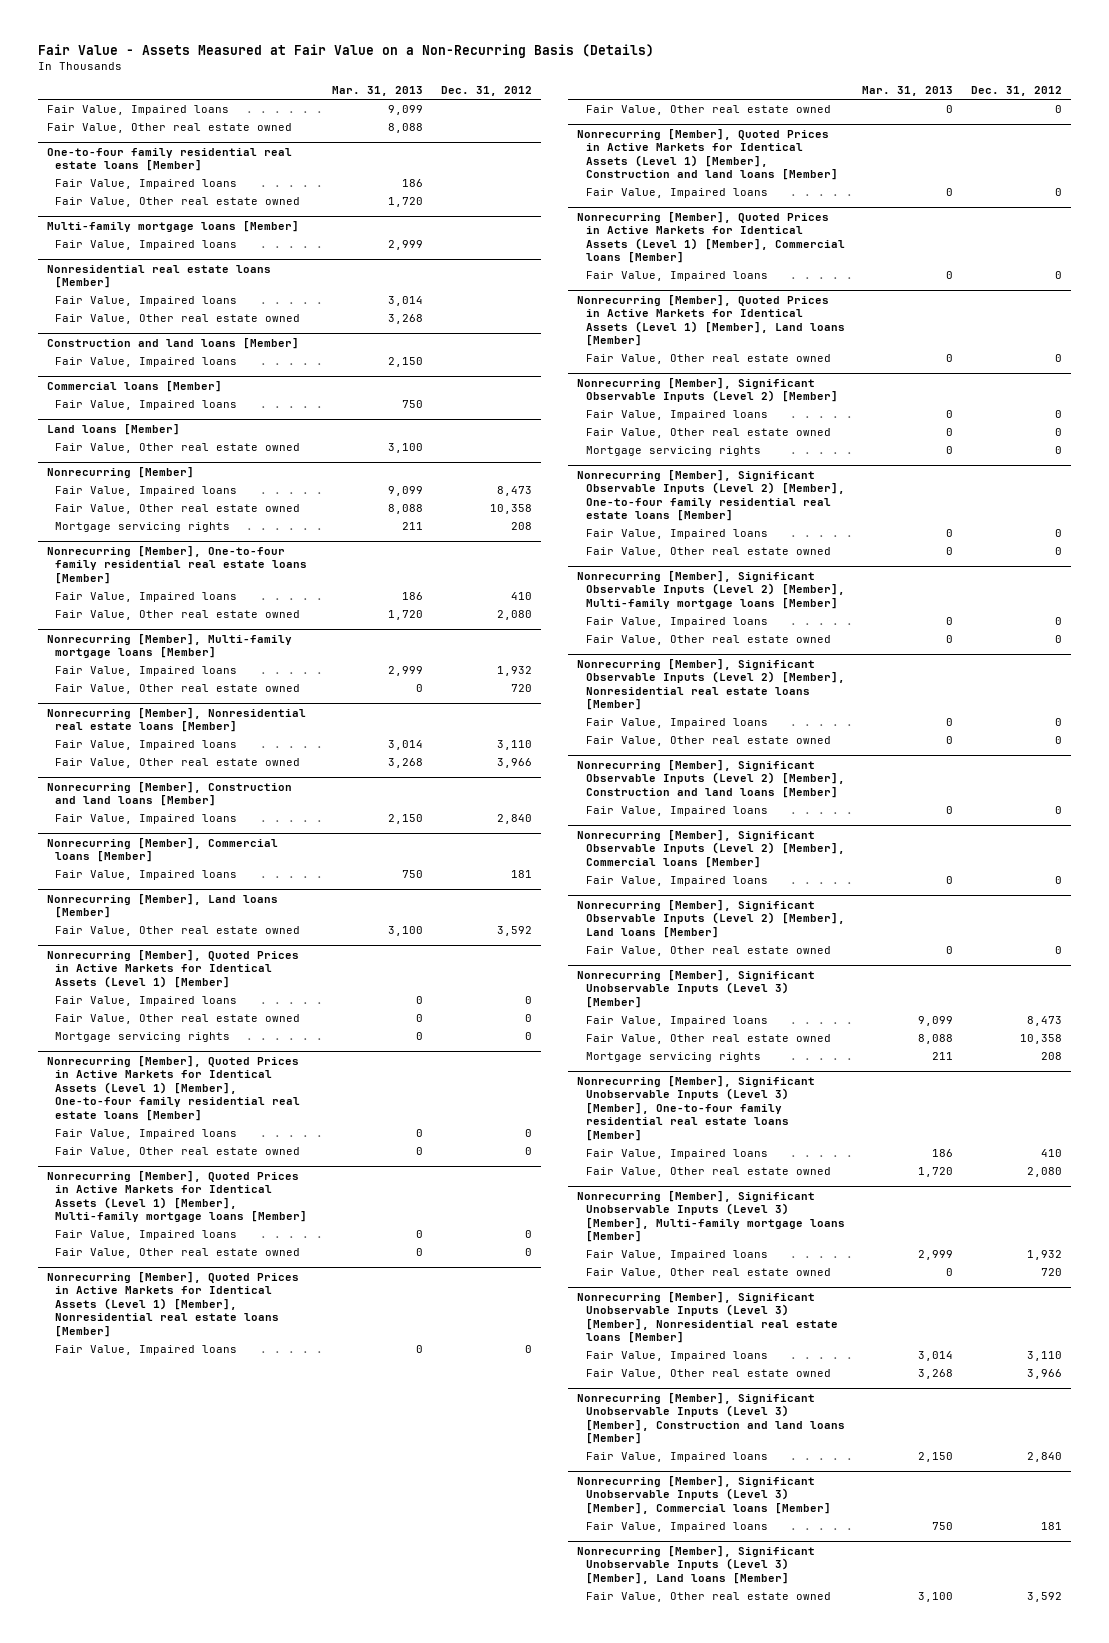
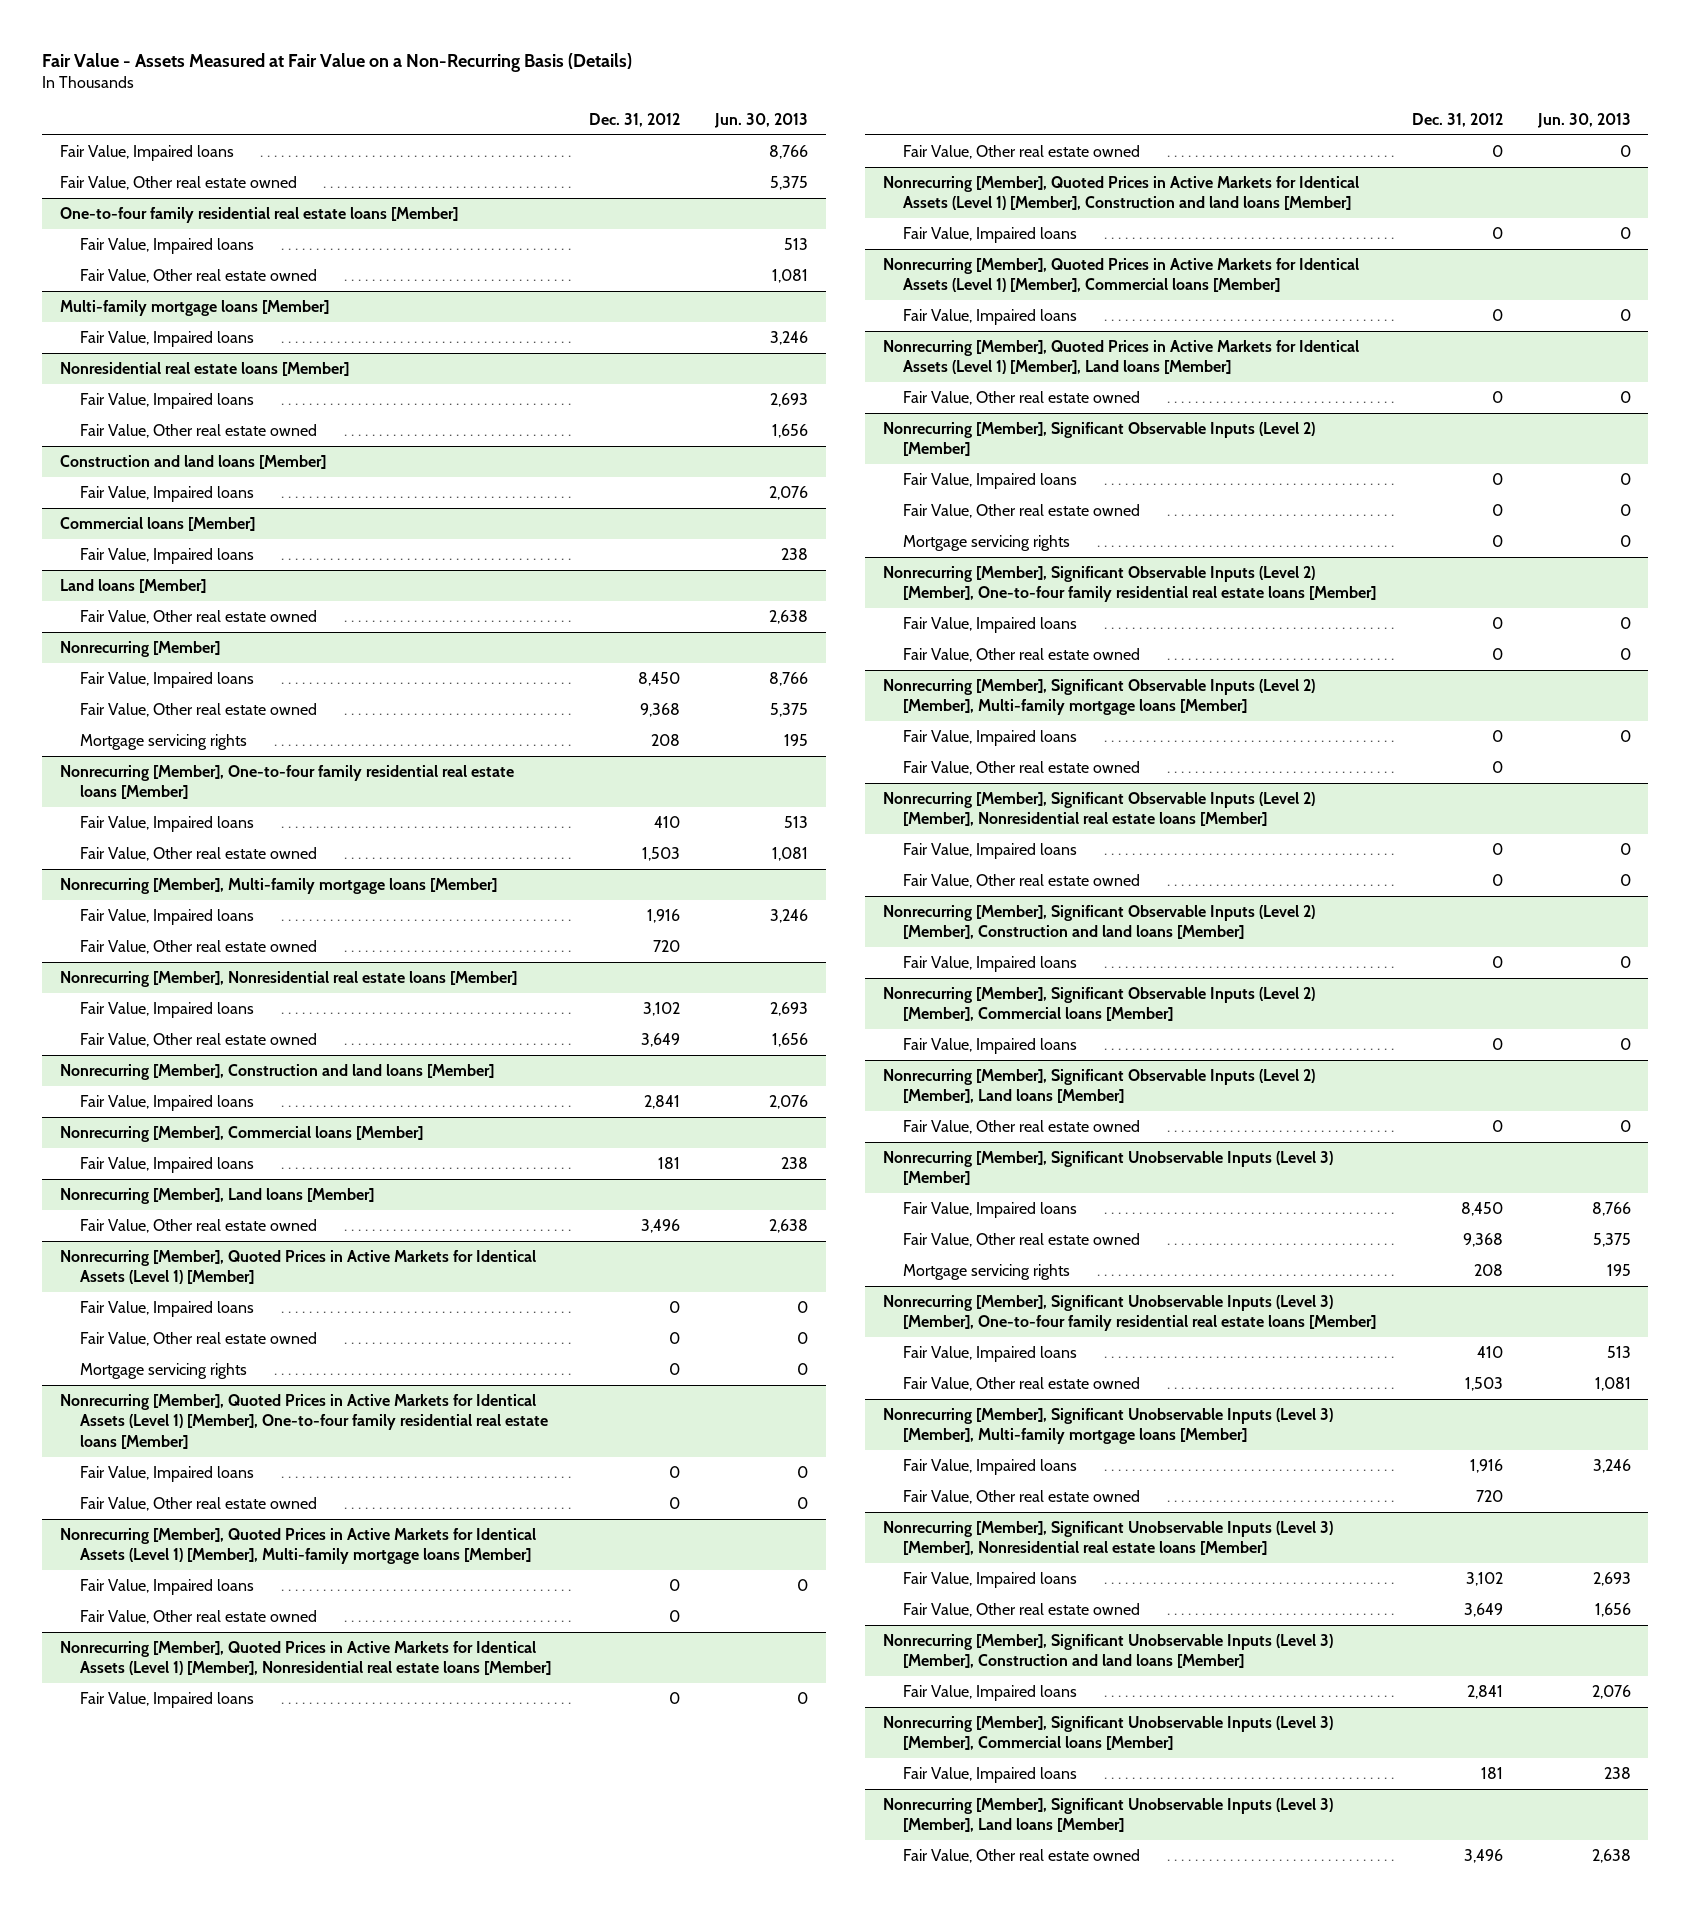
[332,86,424,97] Mar. 31, 2013 -> none
none -> [714,112,809,128] Jun. 30, 2013
[496,486,532,497] 8,473 -> [637,671,680,686] 8,450
[489,504,532,515] 10,358 -> [639,702,680,717] 9,368
[496,610,532,621] 2,080 -> [641,846,680,861] 1,503
[496,666,532,677] 1,932 -> [646,908,680,923] 1,916
[496,740,532,751] 3,110 -> [642,1001,680,1016] 3,102
[496,758,532,769] 3,966 -> [640,1032,680,1047] 3,649
[496,814,532,825] 2,840 -> [643,1094,680,1109] 2,841
[496,926,532,937] 3,592 -> [640,1218,680,1233] 3,496
[1027,1016,1063,1027] 8,473 -> [1460,1201,1503,1216] 8,450
[1020,1034,1063,1045] 10,358 -> [1462,1232,1503,1247] 9,368
[1027,1167,1063,1178] 2,080 -> [1464,1376,1503,1391] 1,503
[1027,1250,1063,1261] 1,932 -> [1469,1458,1503,1473] 1,916
[1027,1351,1063,1362] 3,110 -> [1465,1571,1503,1586] 3,102
[1027,1369,1063,1380] 3,966 -> [1463,1602,1503,1617] 3,649
[1027,1452,1063,1463] 2,840 -> [1466,1684,1503,1699] 2,841
[1027,1592,1063,1603] 3,592 -> [1463,1848,1503,1863] 3,496

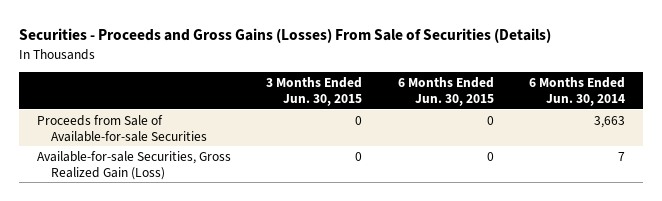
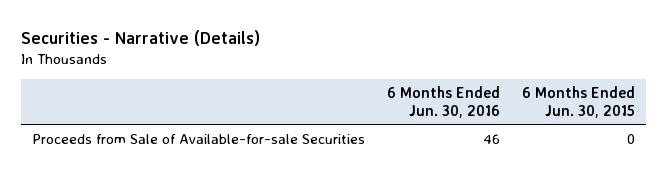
[19,28,552,44] Securities - Proceeds and Gross Gains (Losses) From Sale of Securities (Details) -> [20,29,260,46] Securities - Narrative (Details)
[266,76,363,106] 3 Months Ended Jun. 30, 2015 -> none
[529,76,626,106] 6 Months Ended Jun. 30, 2014 -> none
none -> [386,85,500,118] 6 Months Ended Jun. 30, 2016
[36,150,231,180] Available-for-sale Securities, Gross Realized Gain (Loss) -> none

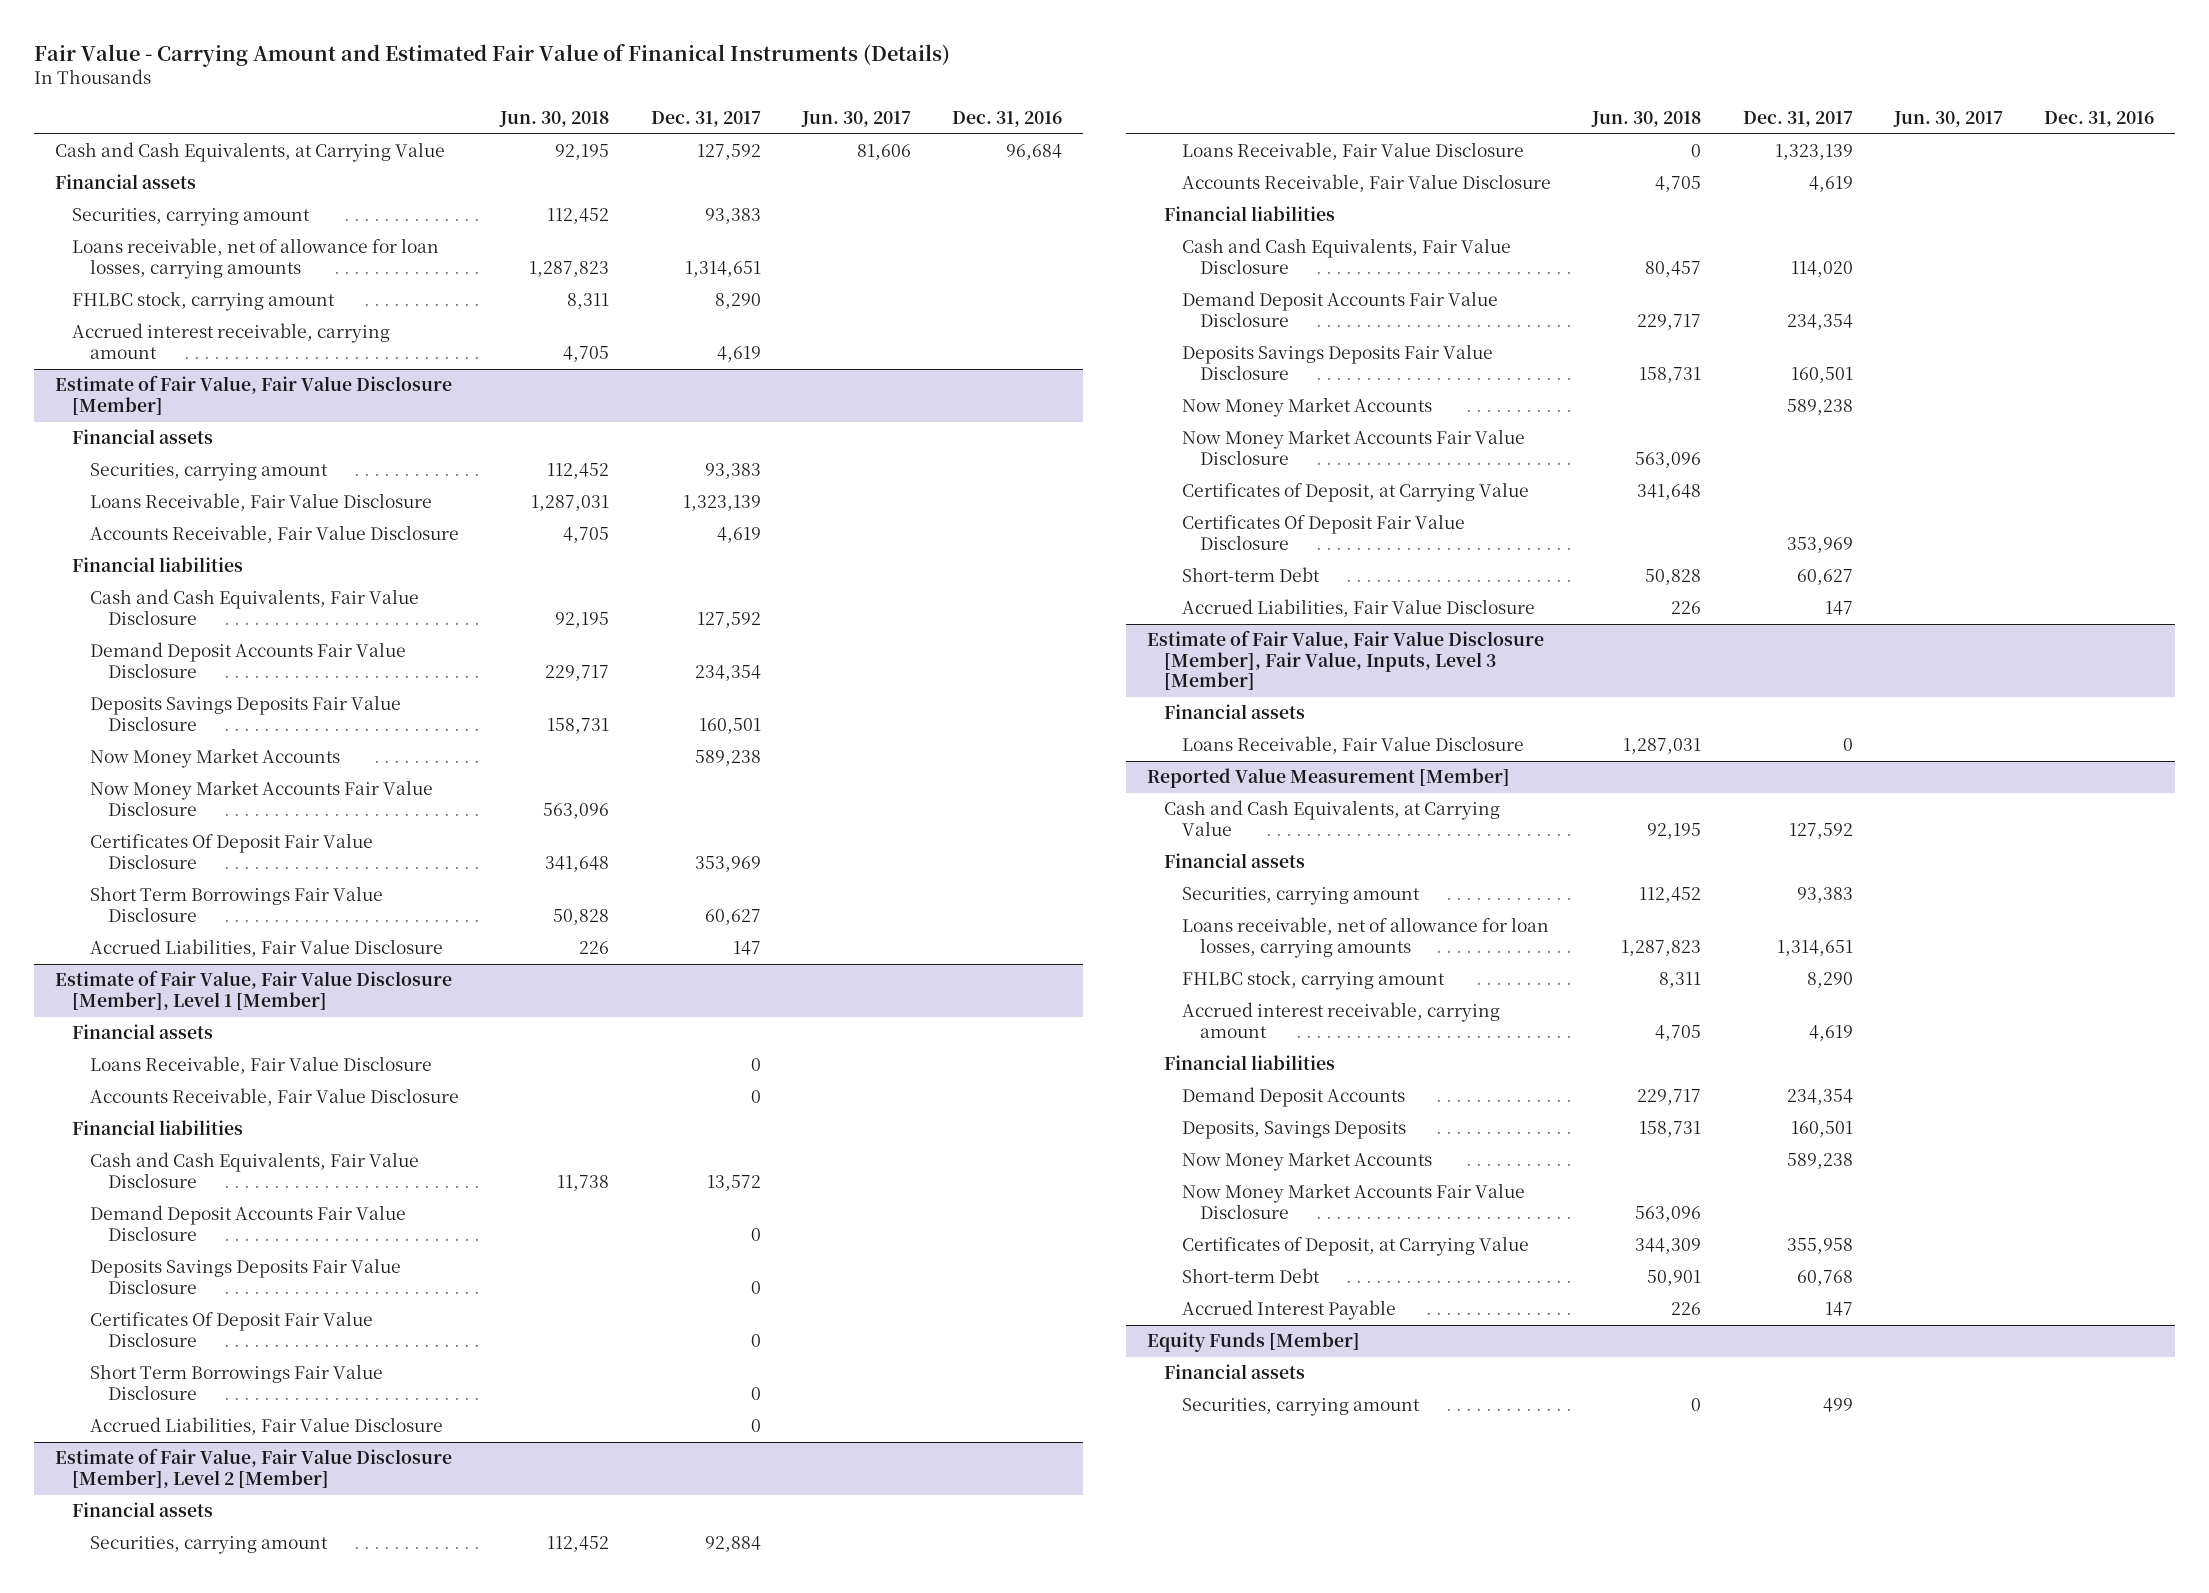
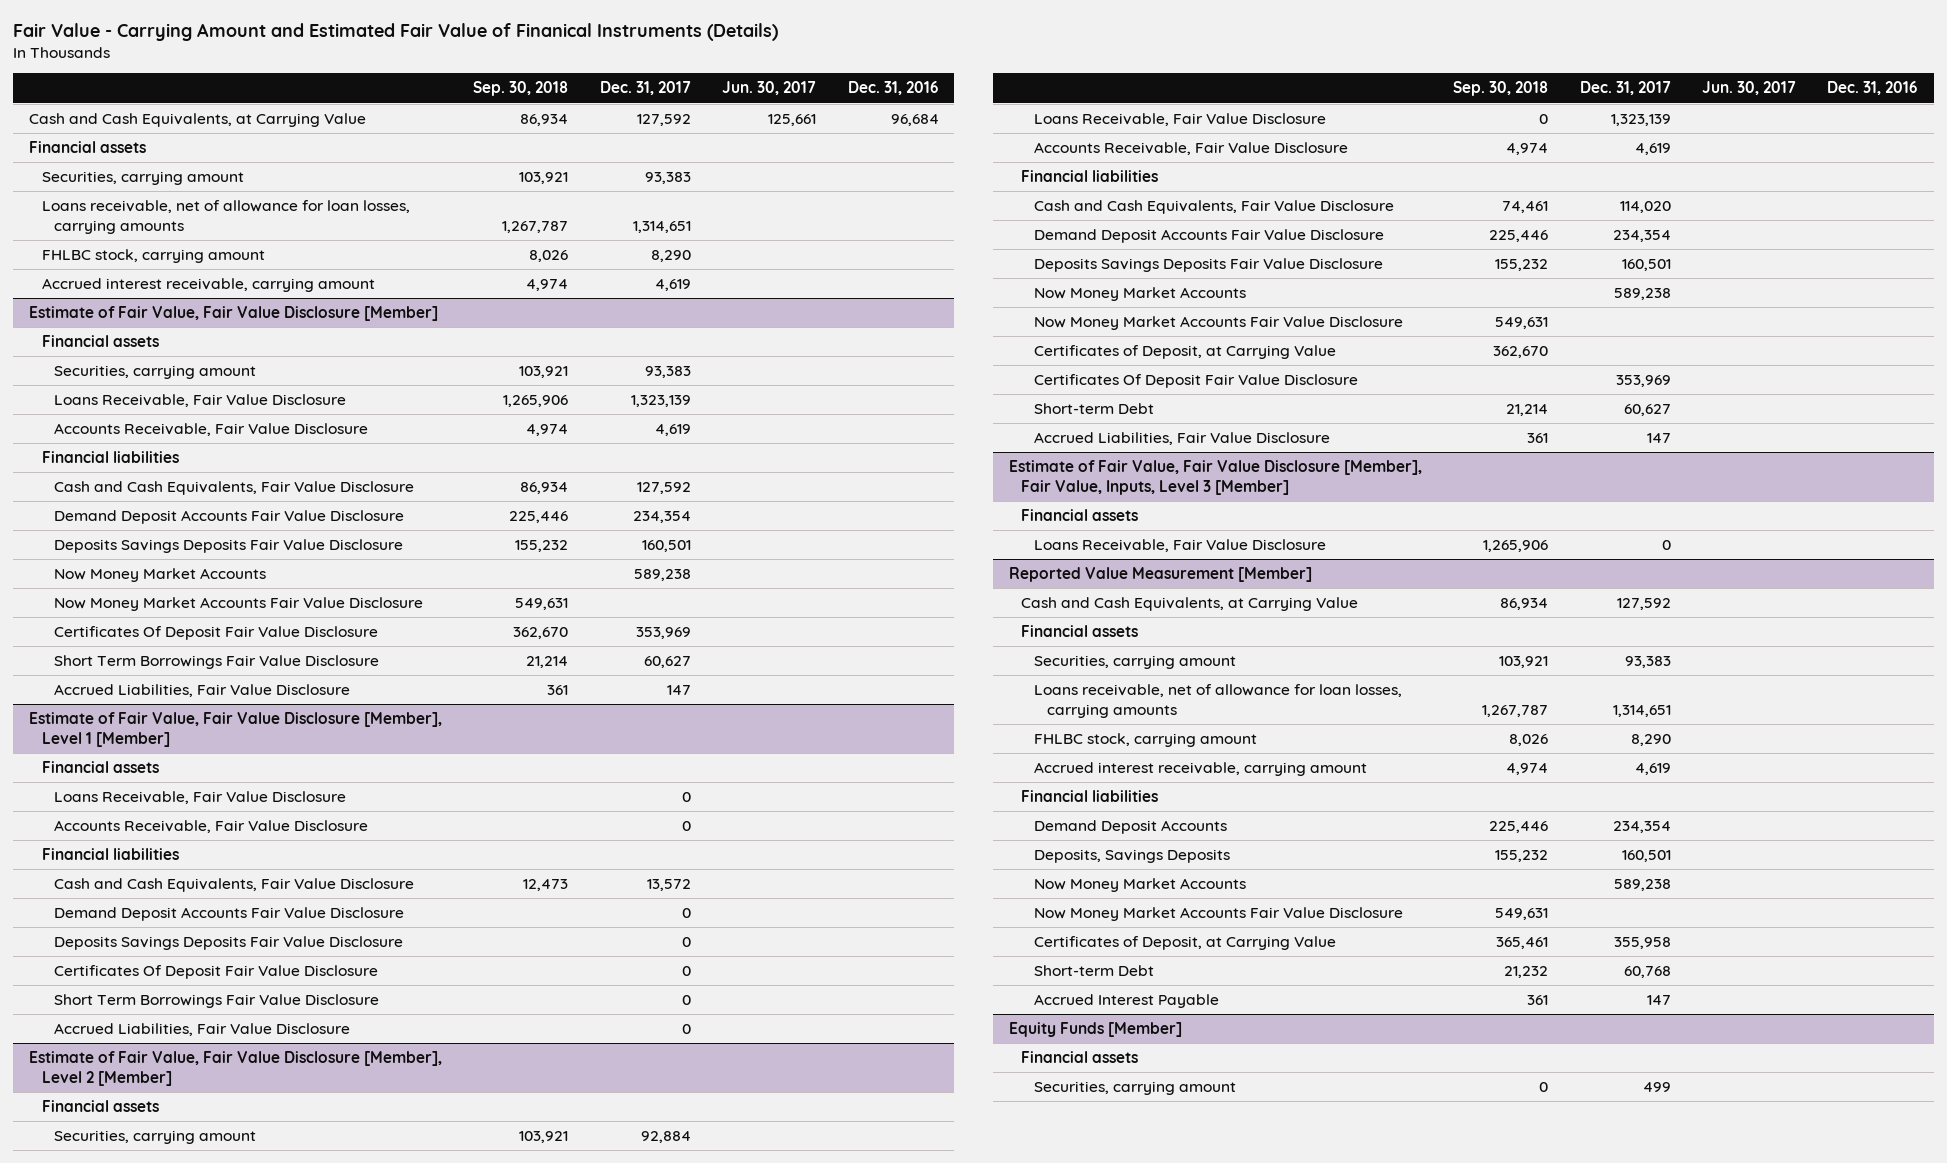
[499,111,610,128] Jun. 30, 2018 -> none
none -> [473,81,569,97] Sep. 30, 2018
[856,144,911,161] 81,606 -> [768,114,817,127] 125,661

